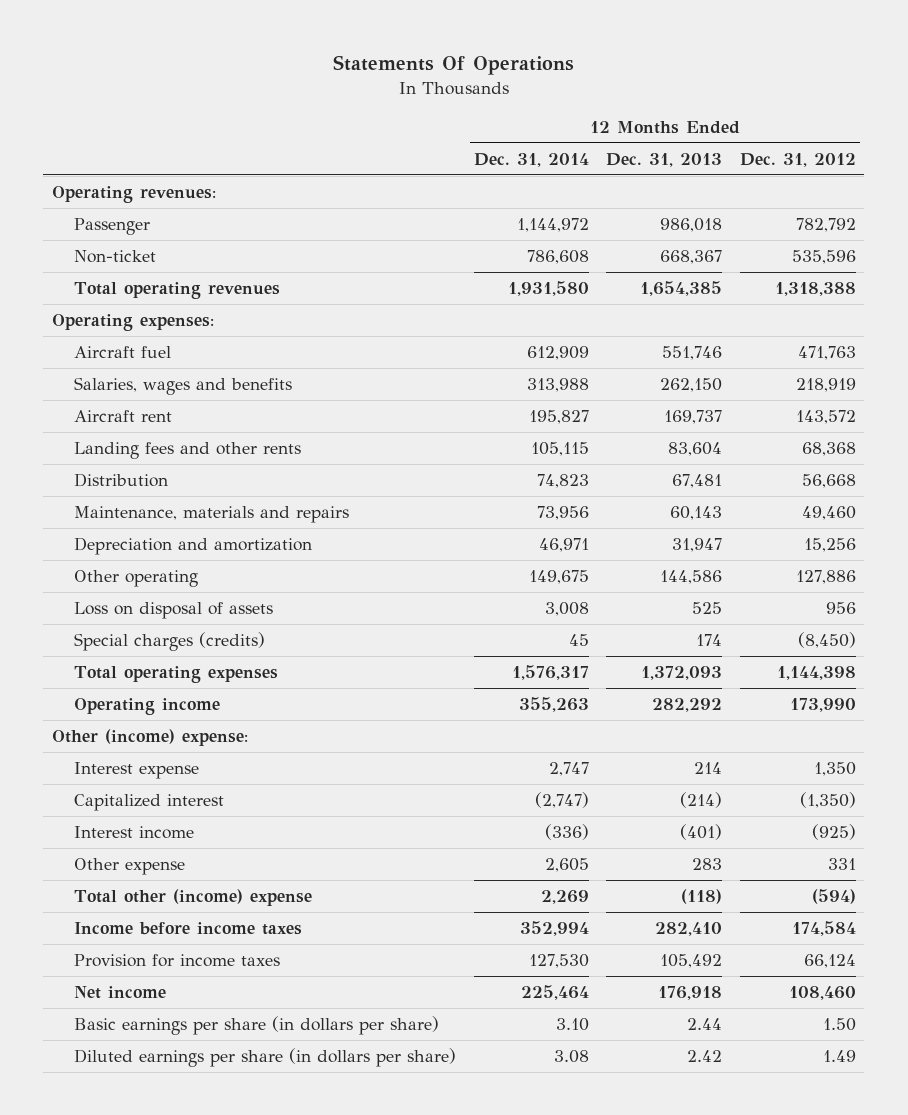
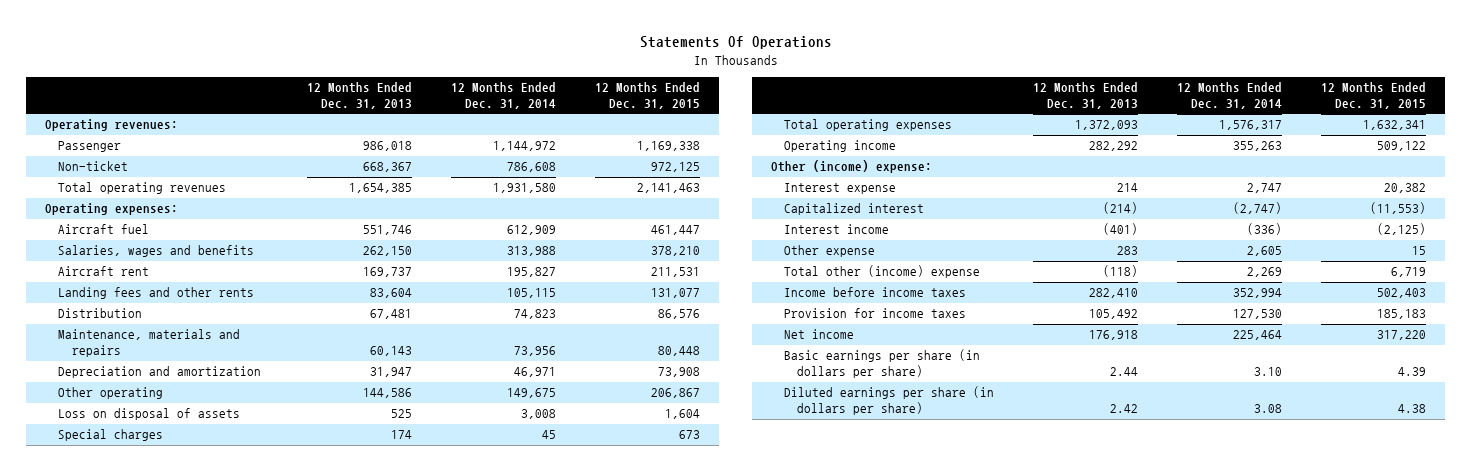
[739,152,856,167] Dec. 31, 2012 -> none
none -> [594,82,700,110] 12 Months Ended Dec. 31, 2015
[74,631,266,651] Special charges (credits) -> [58,429,164,442] Special charges

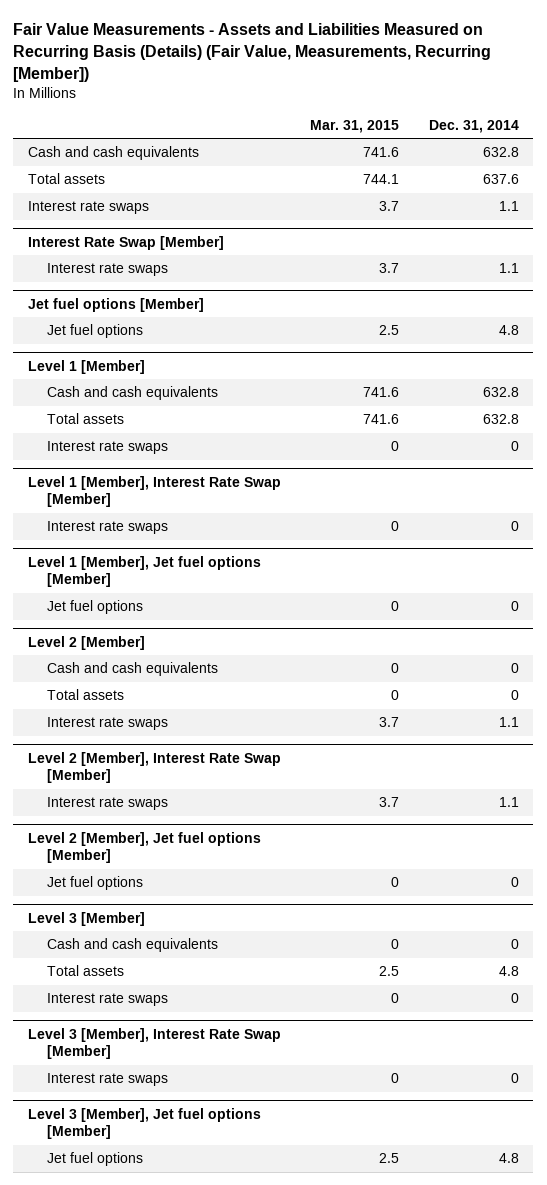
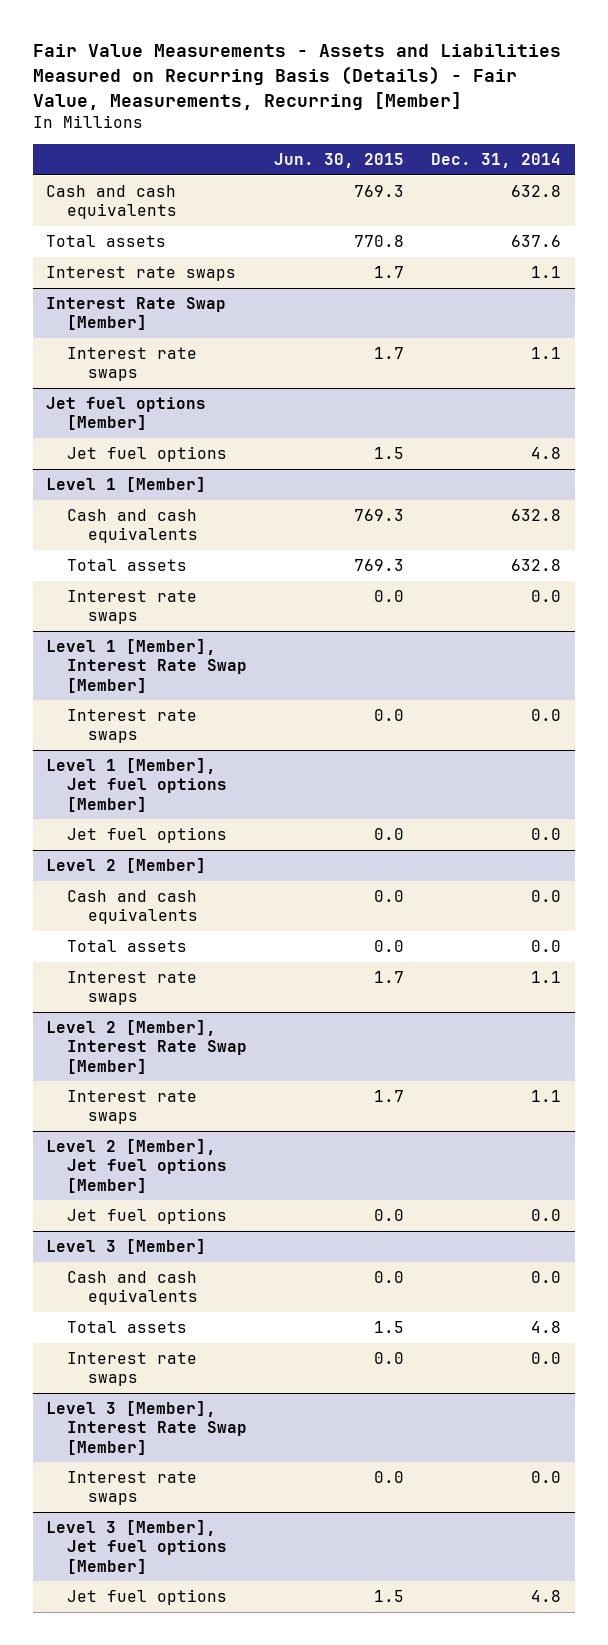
[13,23,492,82] Fair Value Measurements - Assets and Liabilities Measured on Recurring Basis (Details) (Fair Value, Measurements, Recurring [Member]) -> [32,44,561,110] Fair Value Measurements - Assets and Liabilities Measured on Recurring Basis (Details) - Fair Value, Measurements, Recurring [Member]
[310,119,400,133] Mar. 31, 2015 -> none
none -> [274,153,405,169] Jun. 30, 2015
[510,441,519,452] 0 -> [531,590,562,603] 0.0
[510,521,519,532] 0 -> [531,709,562,722] 0.0
[510,601,519,612] 0 -> [531,828,562,841] 0.0
[510,663,519,674] 0 -> [531,890,562,903] 0.0
[510,690,519,701] 0 -> [531,940,562,953] 0.0
[510,877,519,888] 0 -> [531,1209,562,1222] 0.0
[510,939,519,950] 0 -> [531,1271,562,1284] 0.0
[510,993,519,1004] 0 -> [531,1352,562,1365] 0.0
[510,1073,519,1084] 0 -> [531,1471,562,1484] 0.0

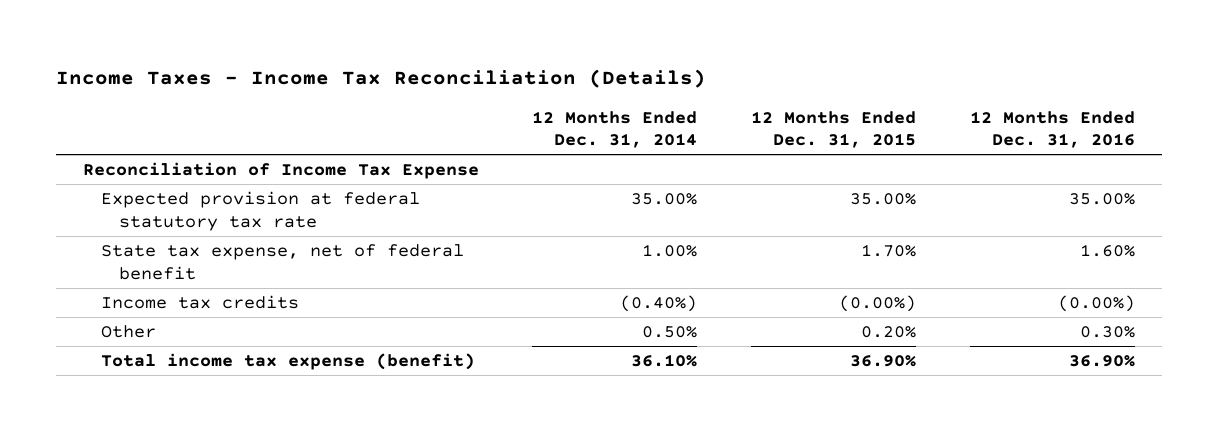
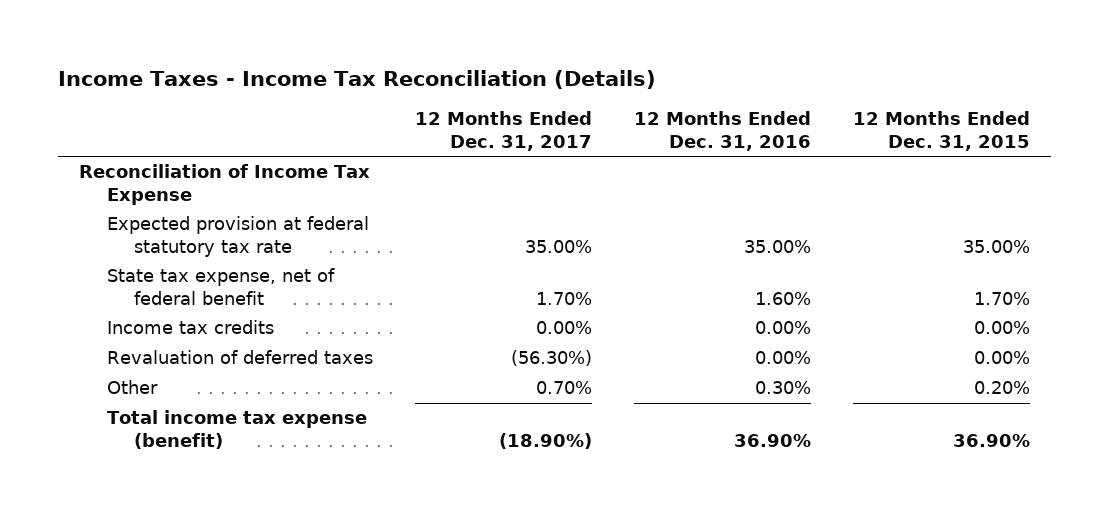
[532,110,698,149] 12 Months Ended Dec. 31, 2014 -> none
none -> [414,111,592,151] 12 Months Ended Dec. 31, 2017
[839,295,917,313] (0.00%) -> [974,321,1031,335] 0.00%
[1058,295,1136,313] (0.00%) -> [754,321,811,335] 0.00%
none -> [106,350,373,365] Revaluation of deferred taxes

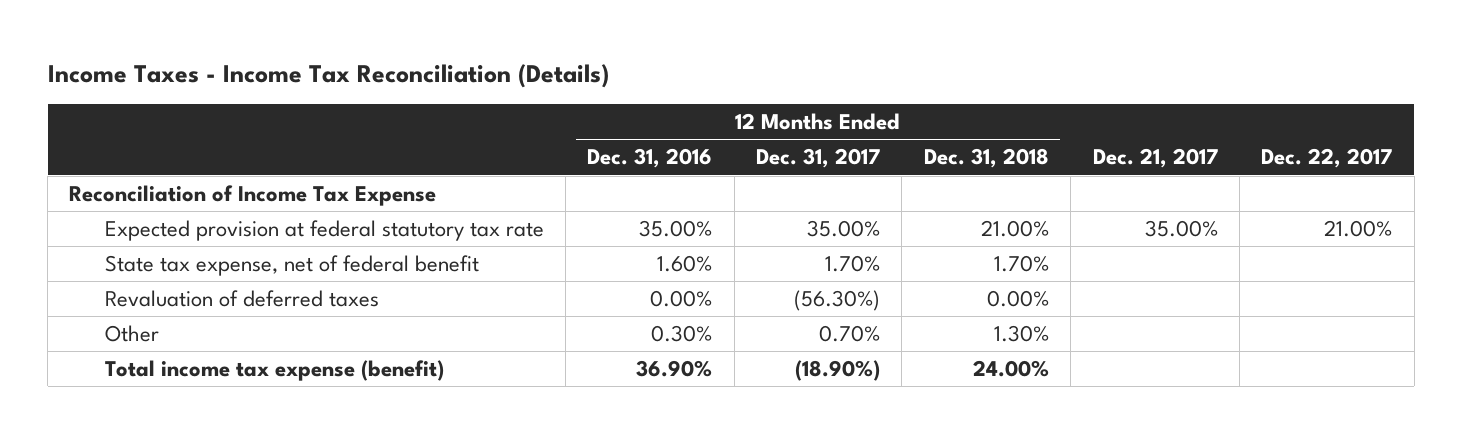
[853,111,1031,151] 12 Months Ended Dec. 31, 2015 -> none
none -> [923,148,1049,169] Dec. 31, 2018
none -> [1092,148,1218,169] Dec. 21, 2017
none -> [1261,148,1393,169] Dec. 22, 2017
[106,320,274,335] Income tax credits -> none

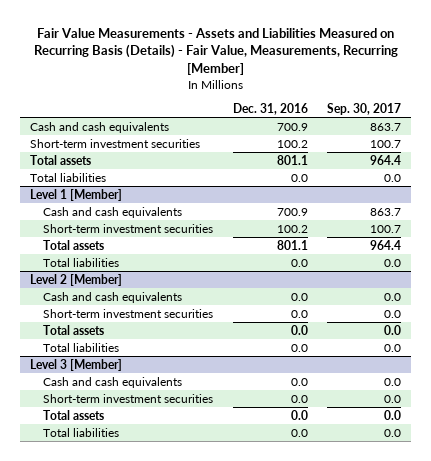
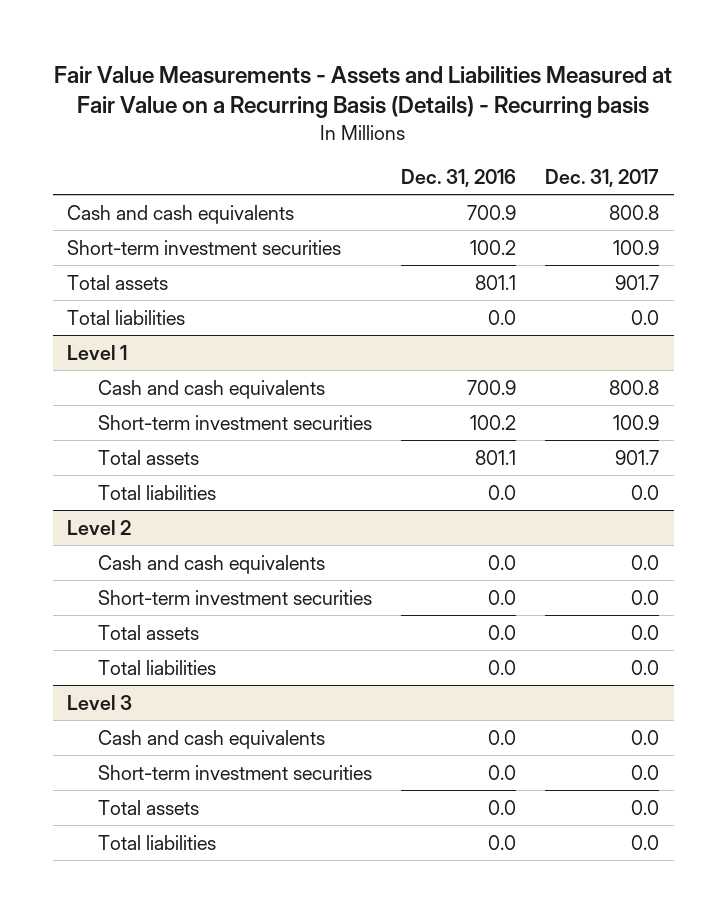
[33,27,398,76] Fair Value Measurements - Assets and Liabilities Measured on Recurring Basis (Details) - Fair Value, Measurements, Recurring [Member] -> [54,65,673,119] Fair Value Measurements - Assets and Liabilities Measured at Fair Value on a Recurring Basis (Details) - Recurring basis
[327,102,402,115] Sep. 30, 2017 -> none
none -> [545,168,660,187] Dec. 31, 2017
[29,188,122,201] Level 1 [Member] -> [67,344,128,360] Level 1
[29,273,122,286] Level 2 [Member] -> [67,519,132,535] Level 2
[29,358,122,371] Level 3 [Member] -> [67,694,133,710] Level 3

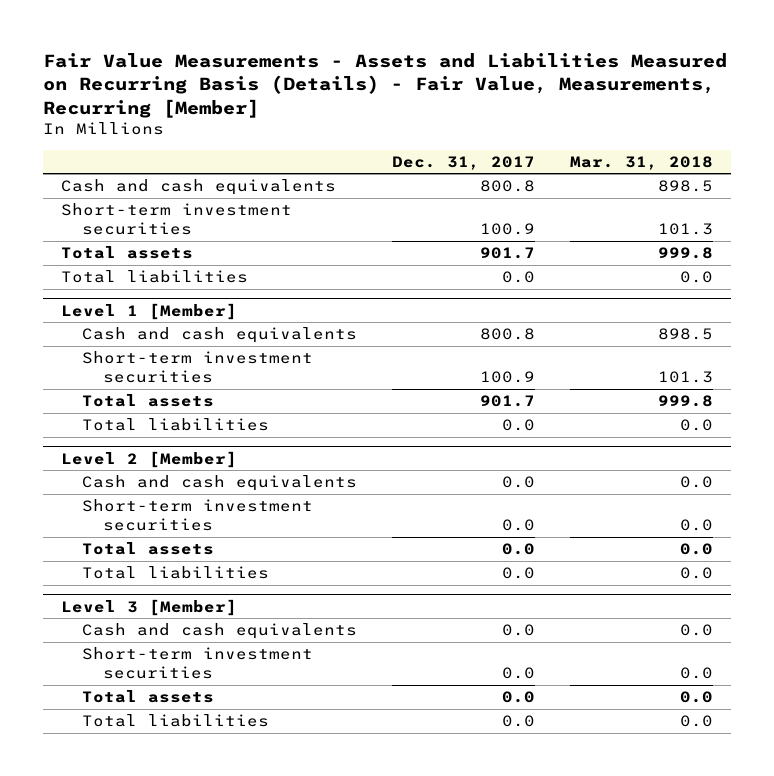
[54,65,673,119] Fair Value Measurements - Assets and Liabilities Measured at Fair Value on a Recurring Basis (Details) - Recurring basis -> [43,52,728,118] Fair Value Measurements - Assets and Liabilities Measured on Recurring Basis (Details) - Fair Value, Measurements, Recurring [Member]
[400,168,516,187] Dec. 31, 2016 -> none
none -> [570,155,714,170] Mar. 31, 2018
[67,344,128,360] Level 1 -> [61,302,238,320] Level 1 [Member]
[67,519,132,535] Level 2 -> [61,450,238,468] Level 2 [Member]
[67,694,133,710] Level 3 -> [61,598,238,616] Level 3 [Member]

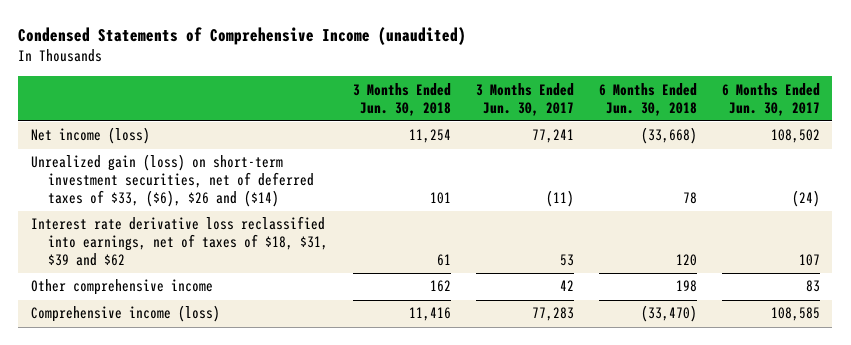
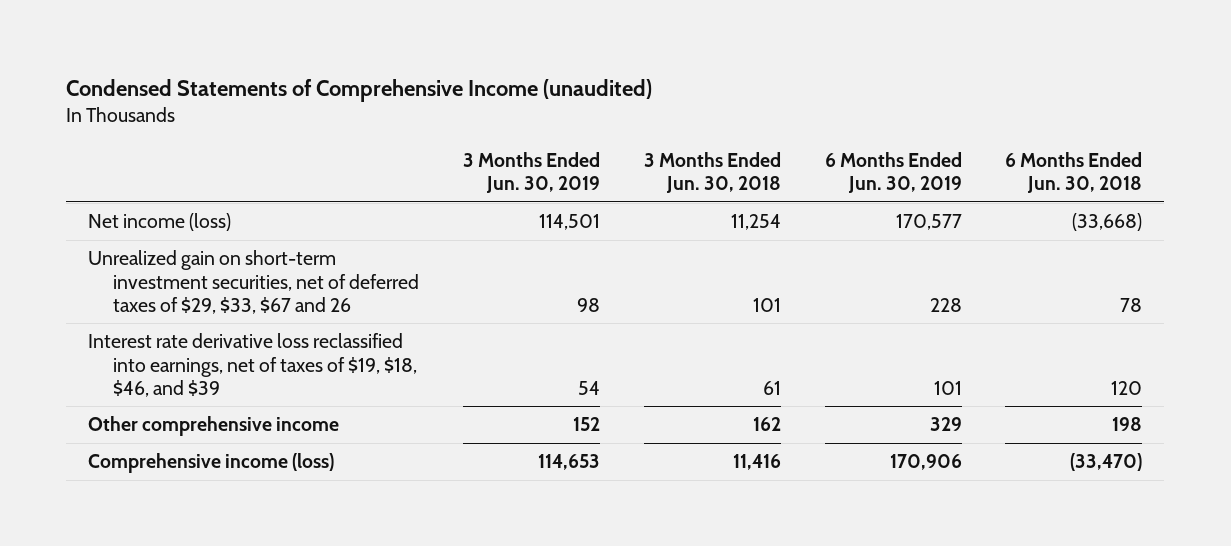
[476,82,575,116] 3 Months Ended Jun. 30, 2017 -> none
[721,82,820,116] 6 Months Ended Jun. 30, 2017 -> none
none -> [462,151,600,194] 3 Months Ended Jun. 30, 2019
none -> [824,151,962,194] 6 Months Ended Jun. 30, 2019
[30,154,315,208] Unrealized gain (loss) on short-term investment securities, net of deferred taxes of $33, ($6), $26 and ($14) -> [88,250,419,314] Unrealized gain on short-term investment securities, net of deferred taxes of $29, $33, $67 and 26
[30,216,329,267] Interest rate derivative loss reclassified into earnings, net of taxes of $18, $31, $39 and $62 -> [88,333,417,397] Interest rate derivative loss reclassified into earnings, net of taxes of $19, $18, $46, and $39

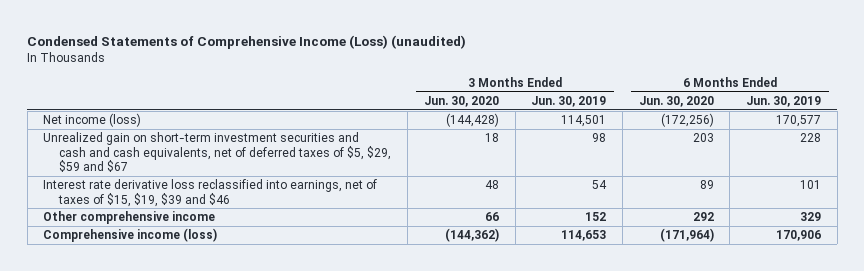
[66,79,653,103] Condensed Statements of Comprehensive Income (unaudited) -> [27,34,467,49] Condensed Statements of Comprehensive Income (Loss) (unaudited)
[643,151,781,194] 3 Months Ended Jun. 30, 2018 -> none
[1005,151,1143,194] 6 Months Ended Jun. 30, 2018 -> none
none -> [423,95,499,107] Jun. 30, 2020
none -> [638,95,714,107] Jun. 30, 2020
[88,250,419,314] Unrealized gain on short-term investment securities, net of deferred taxes of $29, $33, $67 and 26 -> [43,132,392,173] Unrealized gain on short-term investment securities and cash and cash equivalents, net of deferred taxes of $5, $29, $59 and $67
[88,333,417,397] Interest rate derivative loss reclassified into earnings, net of taxes of $19, $18, $46, and $39 -> [43,179,378,207] Interest rate derivative loss reclassified into earnings, net of taxes of $15, $19, $39 and $46

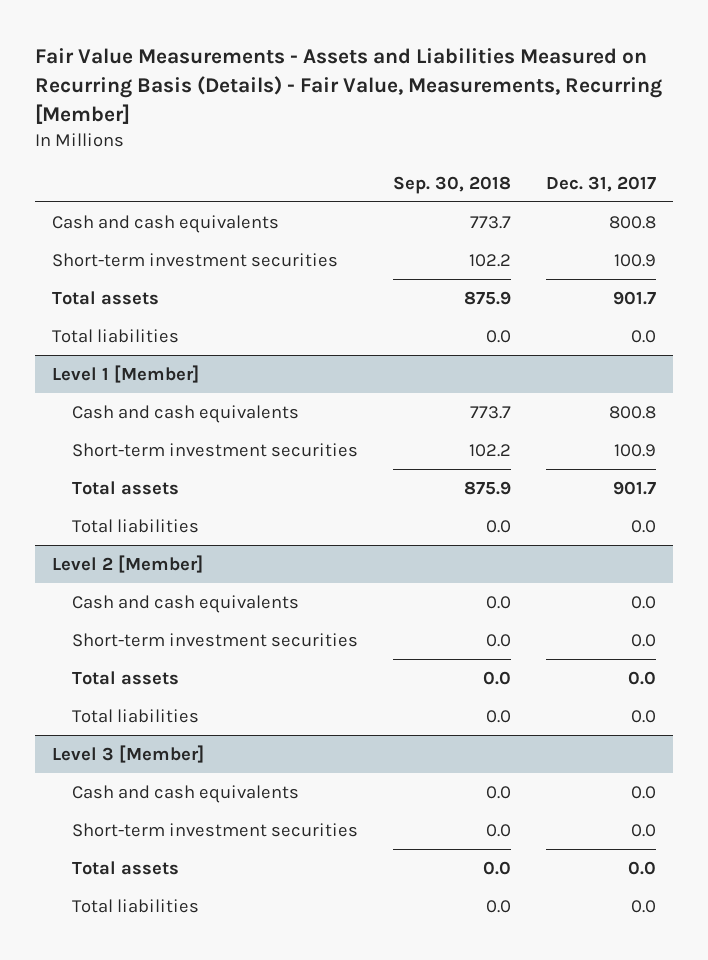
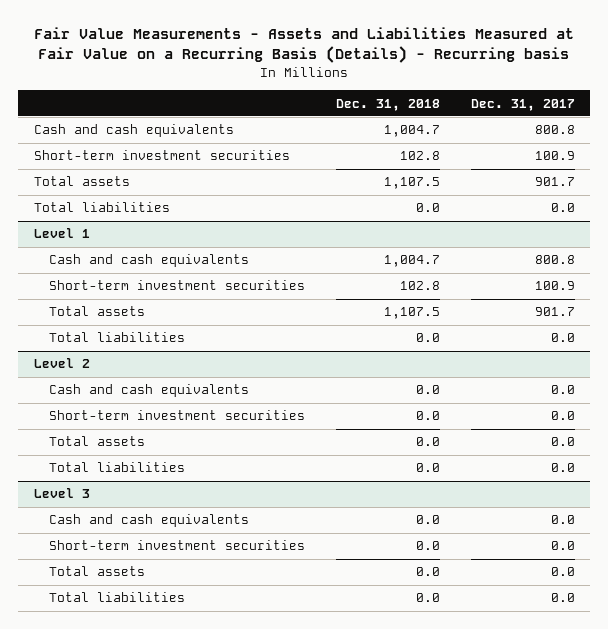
[34,48,662,124] Fair Value Measurements - Assets and Liabilities Measured on Recurring Basis (Details) - Fair Value, Measurements, Recurring [Member] -> [34,26,575,64] Fair Value Measurements - Assets and Liabilities Measured at Fair Value on a Recurring Basis (Details) - Recurring basis
[393,175,512,194] Sep. 30, 2018 -> none
none -> [336,98,441,111] Dec. 31, 2018
[52,364,200,383] Level 1 [Member] -> [33,228,90,239] Level 1
[52,554,204,573] Level 2 [Member] -> [33,358,90,369] Level 2
[52,744,205,763] Level 3 [Member] -> [33,488,90,499] Level 3

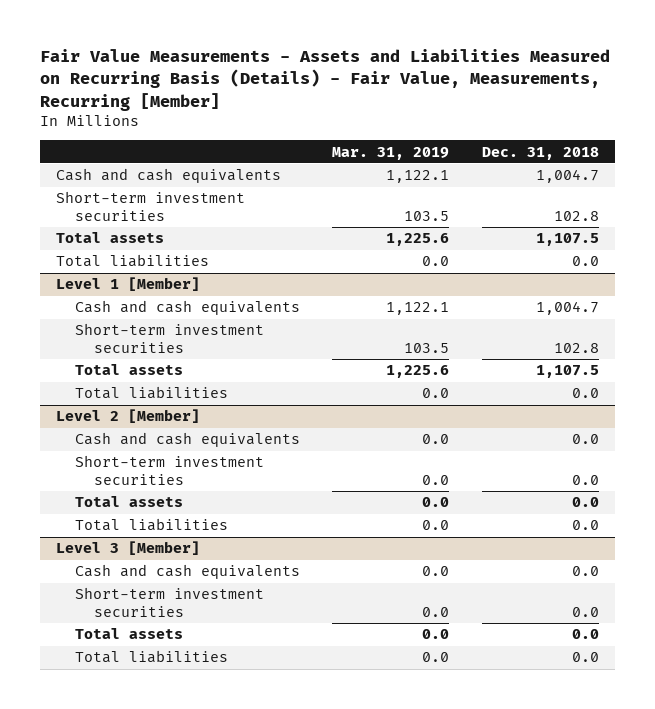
[34,26,575,64] Fair Value Measurements - Assets and Liabilities Measured at Fair Value on a Recurring Basis (Details) - Recurring basis -> [39,49,610,111] Fair Value Measurements - Assets and Liabilities Measured on Recurring Basis (Details) - Fair Value, Measurements, Recurring [Member]
[470,98,575,111] Dec. 31, 2017 -> none
none -> [332,146,450,160] Mar. 31, 2019
[33,228,90,239] Level 1 -> [56,277,201,292] Level 1 [Member]
[33,358,90,369] Level 2 -> [56,409,201,424] Level 2 [Member]
[33,488,90,499] Level 3 -> [56,541,201,556] Level 3 [Member]

